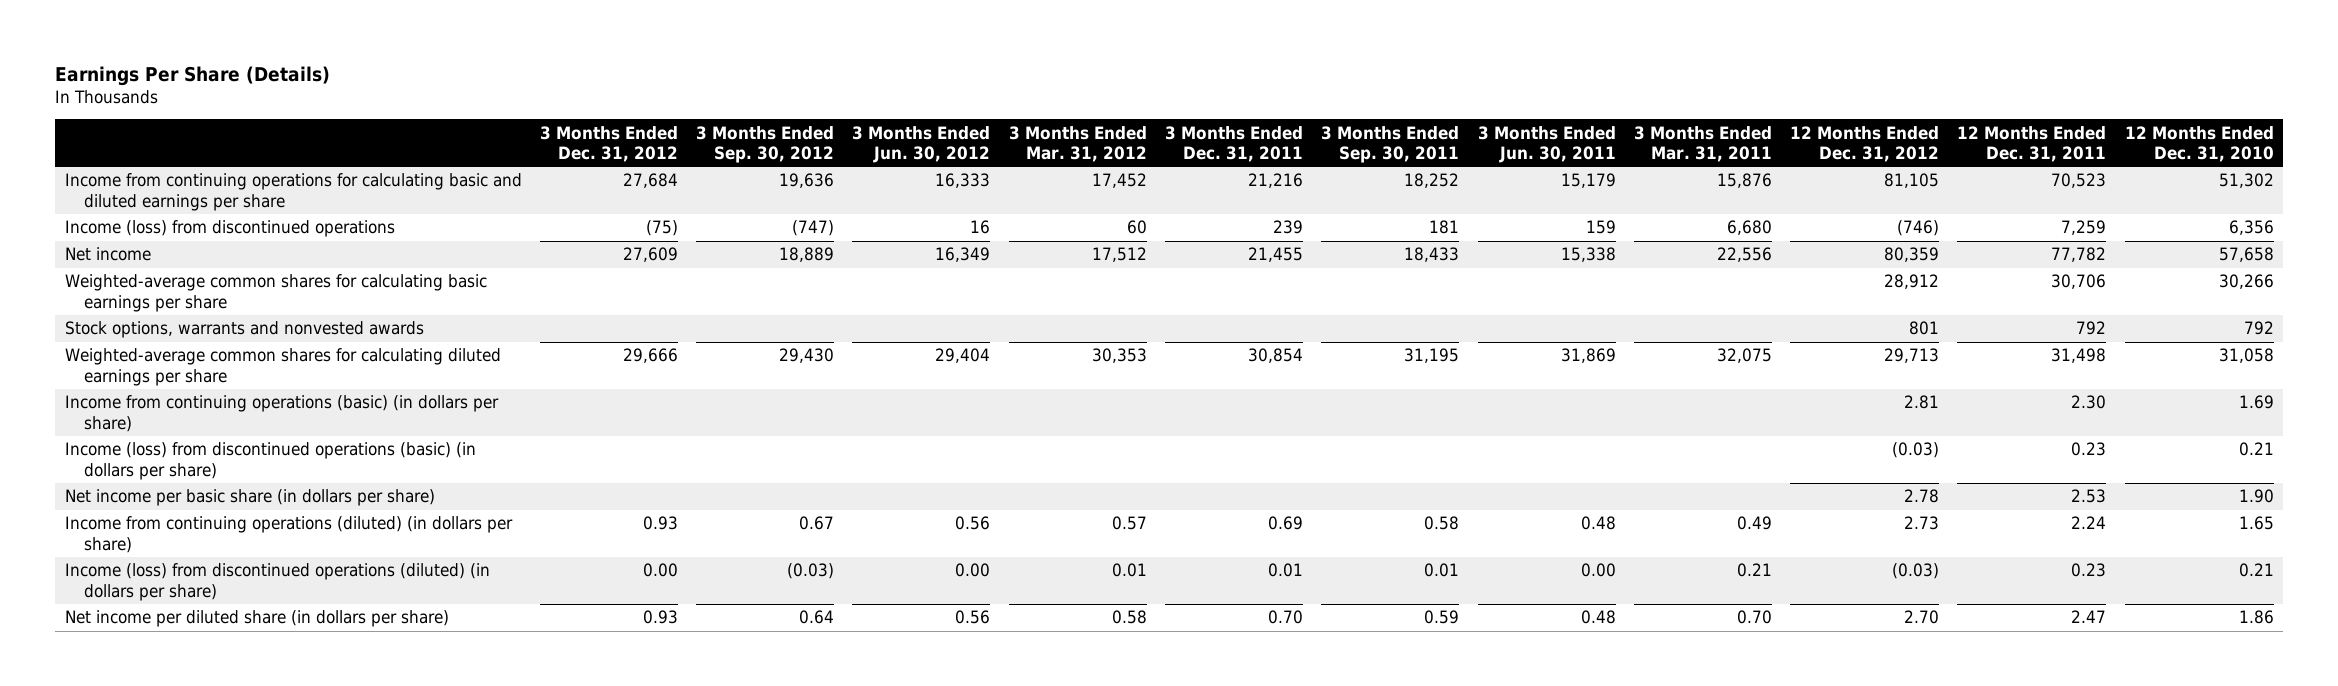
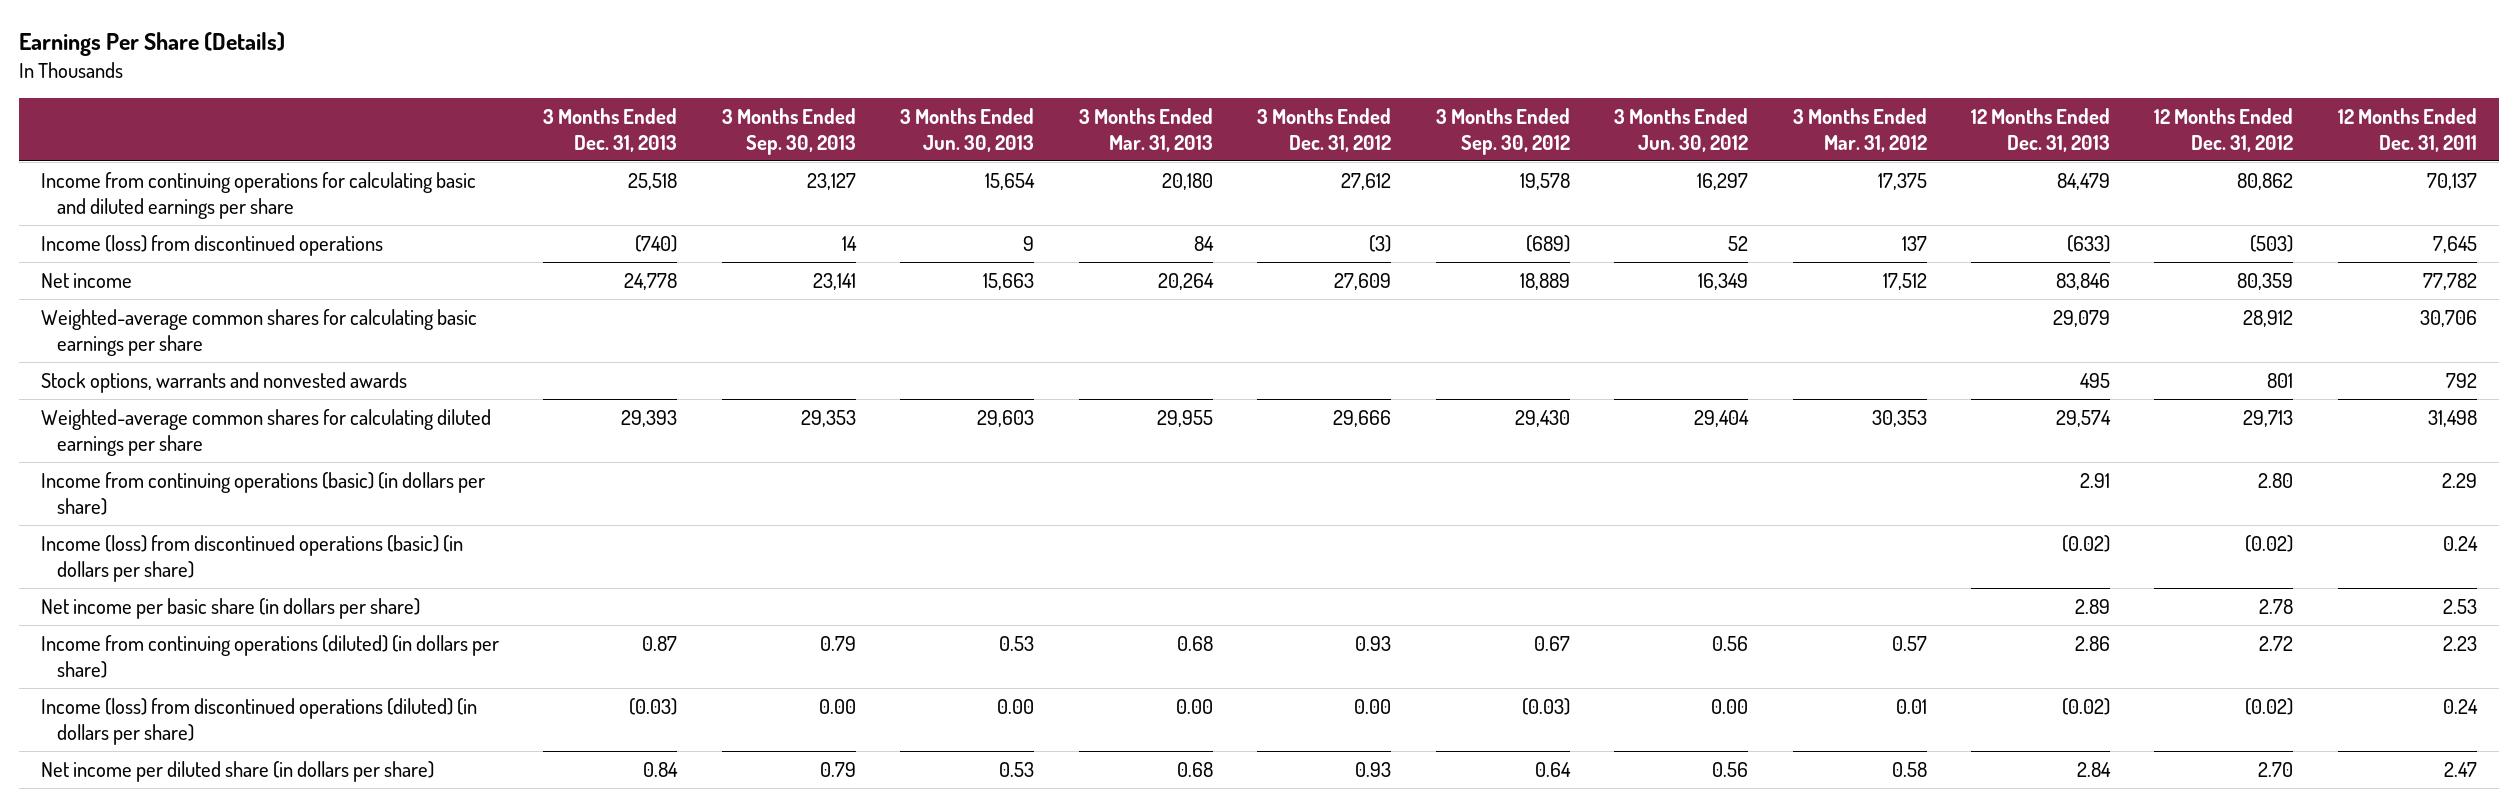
[1164,125,1303,163] 3 Months Ended Dec. 31, 2011 -> none
[1321,125,1460,164] 3 Months Ended Sep. 30, 2011 -> none
[1477,125,1616,164] 3 Months Ended Jun. 30, 2011 -> none
[1633,125,1772,163] 3 Months Ended Mar. 31, 2011 -> none
[2124,125,2274,163] 12 Months Ended Dec. 31, 2010 -> none
none -> [543,107,678,152] 3 Months Ended Dec. 31, 2013
none -> [721,107,856,155] 3 Months Ended Sep. 30, 2013
none -> [900,107,1035,152] 3 Months Ended Jun. 30, 2013
none -> [1078,107,1213,152] 3 Months Ended Mar. 31, 2013
none -> [1971,107,2111,152] 12 Months Ended Dec. 31, 2013
[622,173,678,189] 27,684 -> [1341,172,1392,190] 27,612
[779,173,835,189] 19,636 -> [1519,172,1570,190] 19,578
[935,173,991,189] 16,333 -> [1697,172,1749,190] 16,297
[1091,173,1147,189] 17,452 -> [1877,172,1927,190] 17,375
[1884,173,1940,189] 81,105 -> [2237,172,2294,190] 80,862
[2051,173,2107,189] 70,523 -> [2426,172,2477,190] 70,137
[645,220,678,237] (75) -> [1369,234,1392,252] (3)
[792,220,835,237] (747) -> [1525,234,1570,252] (689)
[970,220,991,235] 16 -> [1728,235,1749,251] 52
[1126,220,1147,235] 60 -> [1901,235,1927,251] 137
[1897,220,1940,237] (746) -> [2250,234,2294,252] (503)
[2061,220,2107,236] 7,259 -> [2432,235,2477,253] 7,645
[1904,395,1940,410] 2.81 -> [2258,472,2294,488] 2.80
[2071,395,2107,410] 2.30 -> [2441,472,2477,488] 2.29
[1892,442,1940,459] (0.03) -> [2245,534,2294,552] (0.02)
[2071,442,2107,457] 0.23 -> [2442,535,2478,551] 0.24
[1904,516,1940,531] 2.73 -> [2259,635,2294,651] 2.72
[2071,516,2107,530] 2.24 -> [2442,635,2477,651] 2.23
[1892,563,1940,580] (0.03) -> [2245,697,2294,715] (0.02)
[2071,563,2107,578] 0.23 -> [2442,698,2478,714] 0.24

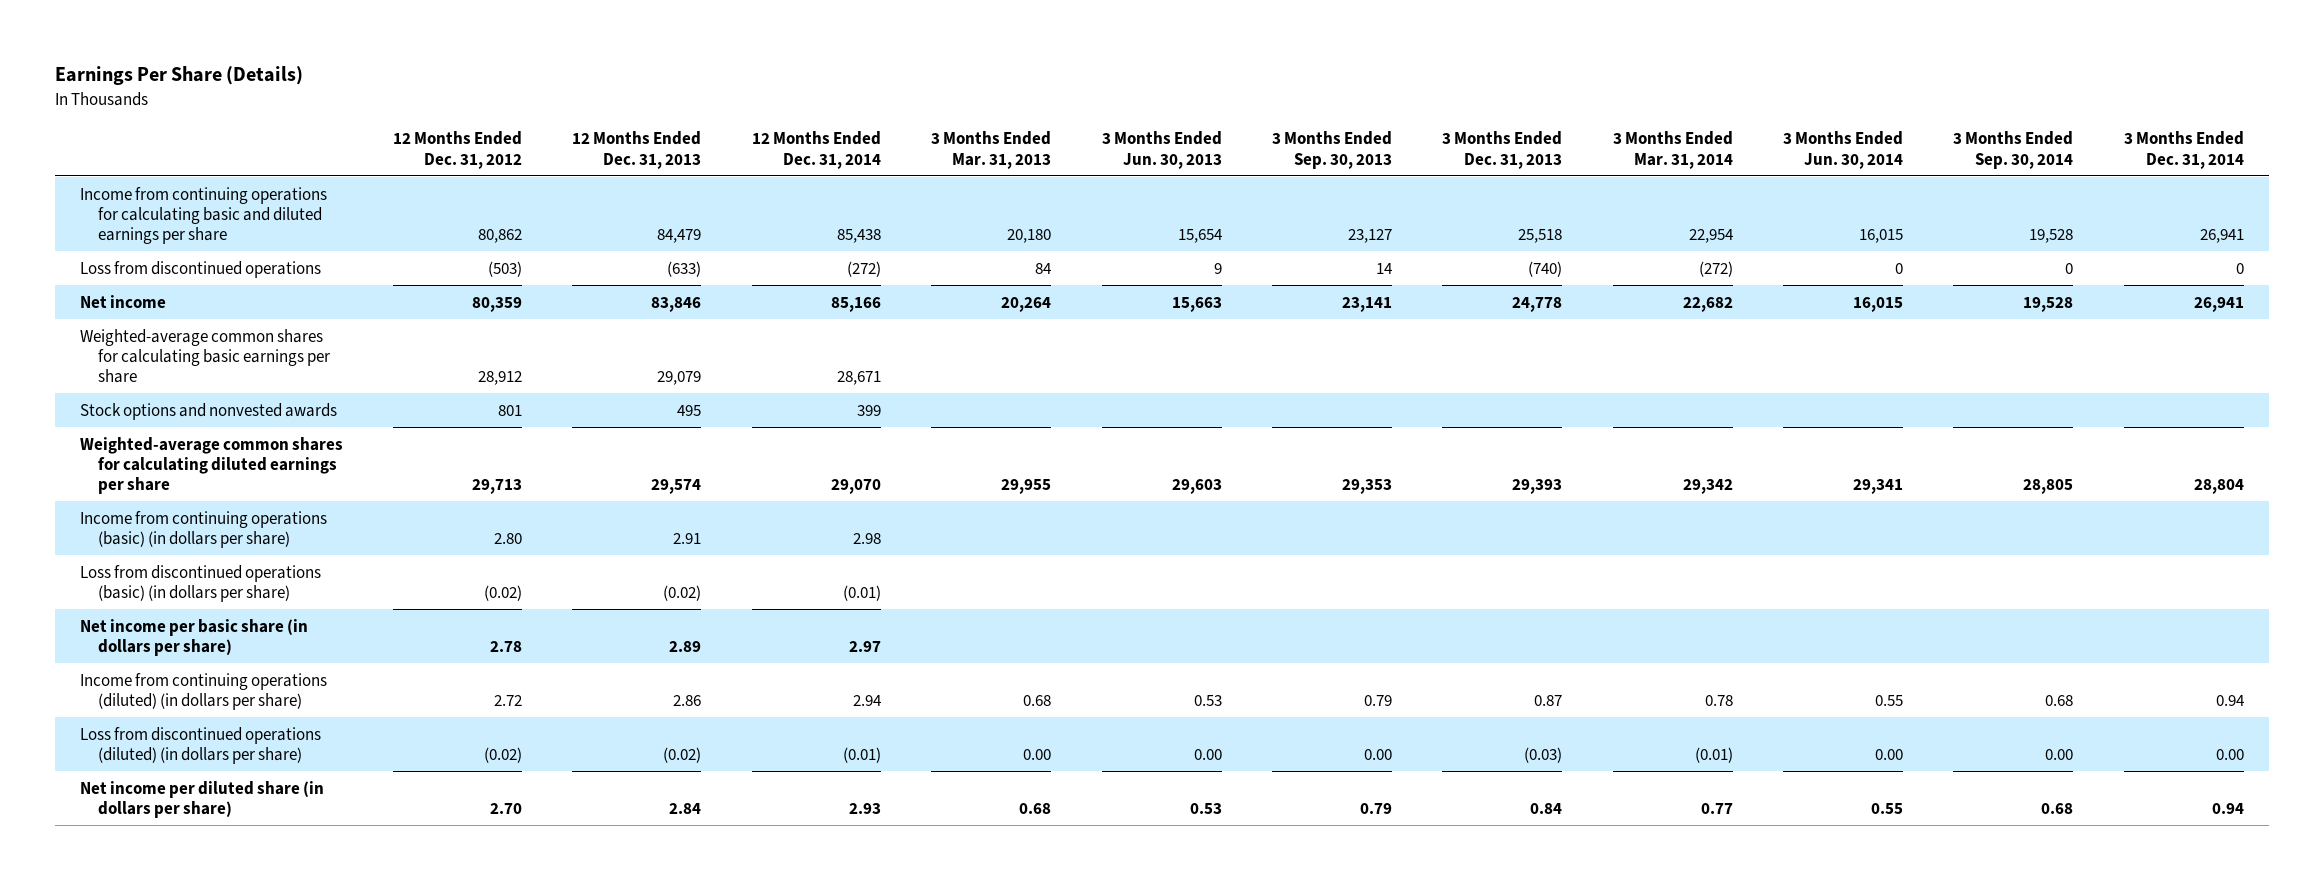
[1257,107,1392,152] 3 Months Ended Dec. 31, 2012 -> none
[1435,107,1570,155] 3 Months Ended Sep. 30, 2012 -> none
[1614,107,1749,152] 3 Months Ended Jun. 30, 2012 -> none
[1792,107,1927,152] 3 Months Ended Mar. 31, 2012 -> none
[2337,107,2477,152] 12 Months Ended Dec. 31, 2011 -> none
none -> [751,131,881,169] 12 Months Ended Dec. 31, 2014
none -> [1612,131,1733,169] 3 Months Ended Mar. 31, 2014
none -> [1782,131,1903,169] 3 Months Ended Jun. 30, 2014
none -> [1953,131,2074,169] 3 Months Ended Sep. 30, 2014
none -> [2123,131,2244,169] 3 Months Ended Dec. 31, 2014
[40,234,383,256] Income (loss) from discontinued operations -> [79,260,321,278] Loss from discontinued operations
[40,371,407,393] Stock options, warrants and nonvested awards -> [79,402,337,420] Stock options and nonvested awards
[40,534,463,582] Income (loss) from discontinued operations (basic) (in dollars per share) -> [79,564,321,602] Loss from discontinued operations (basic) (in dollars per share)
[40,697,477,745] Income (loss) from discontinued operations (diluted) (in dollars per share) -> [79,726,321,764] Loss from discontinued operations (diluted) (in dollars per share)

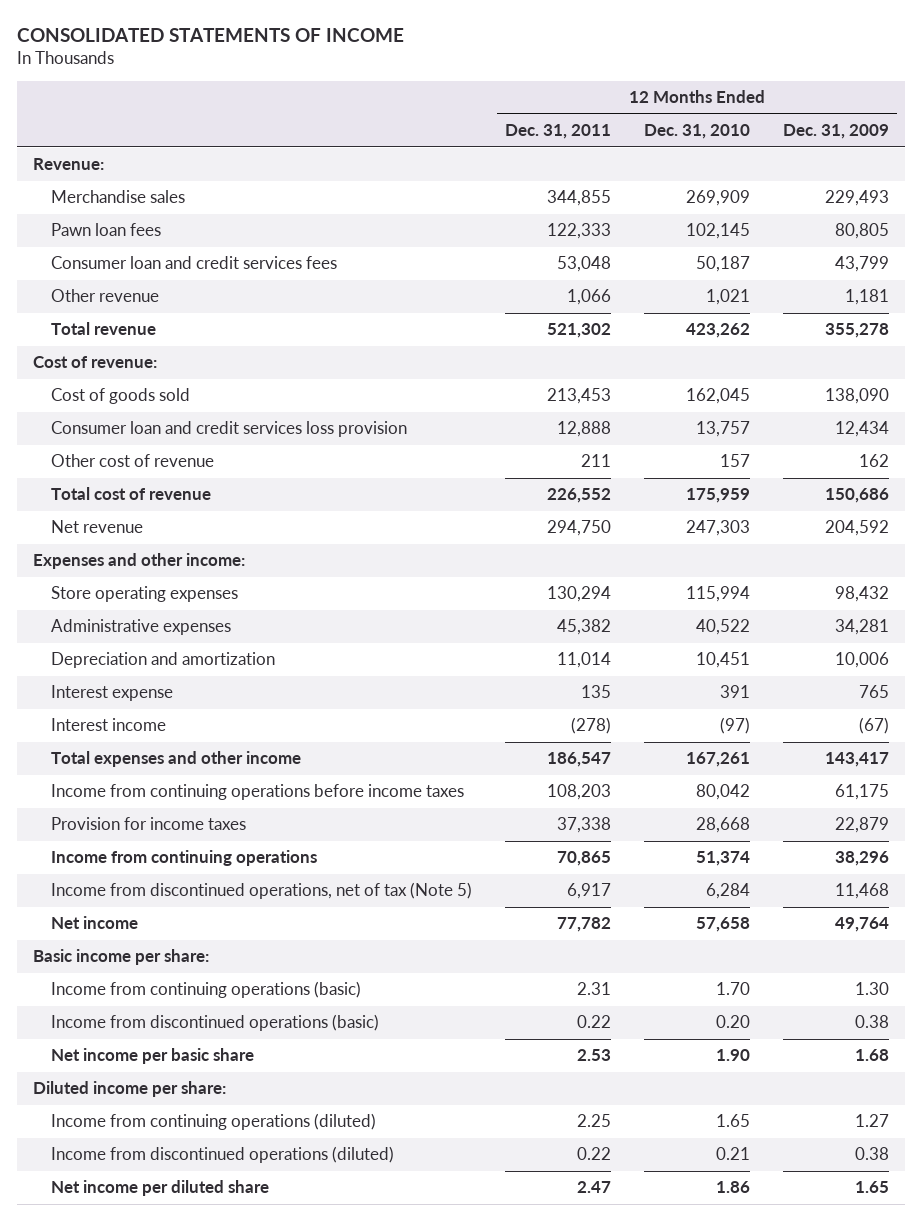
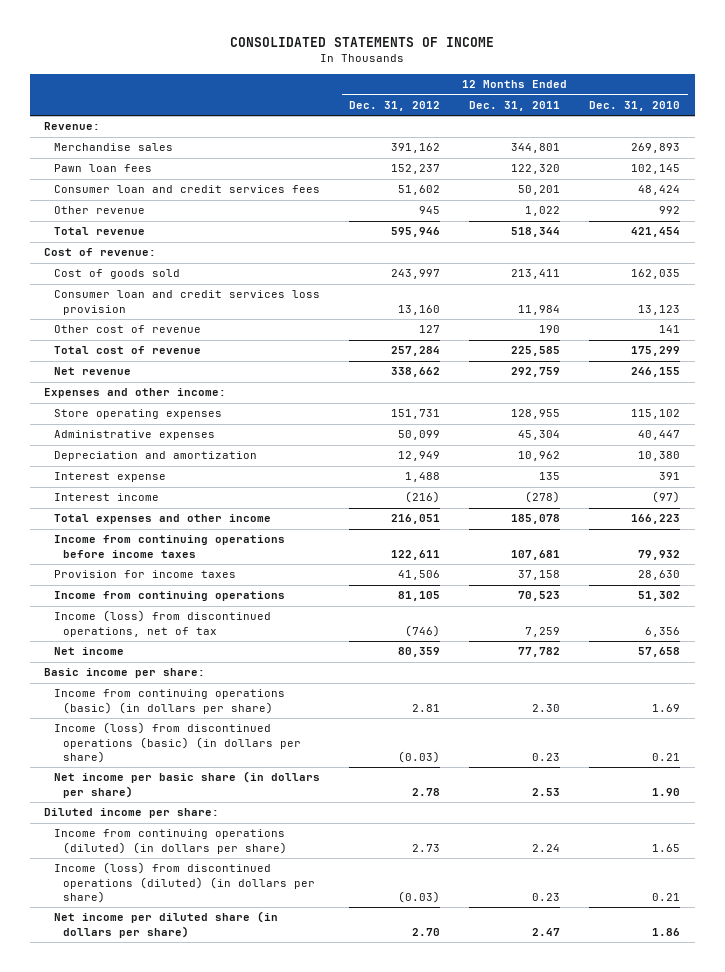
[782,124,889,140] Dec. 31, 2009 -> none
none -> [348,100,440,111] Dec. 31, 2012
[547,190,612,207] 344,855 -> [511,143,561,154] 344,801
[685,190,750,207] 269,909 -> [631,143,681,154] 269,893
[547,223,612,240] 122,333 -> [511,164,561,175] 122,320
[557,256,612,273] 53,048 -> [518,185,561,196] 50,201
[695,256,750,273] 50,187 -> [638,185,681,196] 48,424
[567,289,612,306] 1,066 -> [525,206,561,217] 1,022
[705,289,750,306] 1,021 -> [659,206,681,215] 992
[547,323,612,339] 521,302 -> [511,227,561,238] 518,344
[685,323,750,339] 423,262 -> [631,227,681,238] 421,454
[547,388,612,405] 213,453 -> [511,269,561,280] 213,411
[685,388,750,405] 162,045 -> [631,269,681,280] 162,035
[557,421,612,438] 12,888 -> [518,304,561,315] 11,984
[695,421,750,438] 13,757 -> [638,304,681,315] 13,123
[581,454,612,468] 211 -> [539,325,561,334] 190
[719,454,750,468] 157 -> [659,325,681,334] 141
[547,488,612,504] 226,552 -> [511,346,561,357] 225,585
[685,488,750,504] 175,959 -> [631,346,681,357] 175,299
[547,520,612,537] 294,750 -> [511,367,561,378] 292,759
[685,520,750,537] 247,303 -> [631,367,681,378] 246,155
[547,586,612,603] 130,294 -> [511,409,561,420] 128,955
[685,586,750,603] 115,994 -> [631,409,681,420] 115,102
[557,619,612,636] 45,382 -> [518,430,561,441] 45,304
[695,619,750,636] 40,522 -> [638,430,681,441] 40,447
[557,652,612,669] 11,014 -> [518,451,561,462] 10,962
[695,652,750,669] 10,451 -> [638,451,681,462] 10,380
[547,752,612,768] 186,547 -> [511,514,561,525] 185,078
[685,752,750,768] 167,261 -> [631,514,681,525] 166,223
[547,784,612,801] 108,203 -> [511,549,561,560] 107,681
[695,784,750,801] 80,042 -> [638,549,681,560] 79,932
[557,817,612,834] 37,338 -> [518,570,561,581] 37,158
[695,817,750,834] 28,668 -> [638,570,681,581] 28,630
[557,851,612,867] 70,865 -> [518,591,561,602] 70,523
[695,851,750,867] 51,374 -> [638,591,681,602] 51,302
[51,882,473,900] Income from discontinued operations, net of tax (Note 5) -> [53,610,271,637] Income (loss) from discontinued operations, net of tax
[567,883,612,900] 6,917 -> [525,626,561,637] 7,259
[705,883,750,900] 6,284 -> [645,626,681,637] 6,356
[51,981,362,999] Income from continuing operations (basic) -> [53,689,285,714] Income from continuing operations (basic) (in dollars per share)
[577,982,612,996] 2.31 -> [532,703,561,712] 2.30
[715,982,750,996] 1.70 -> [652,703,681,712] 1.69
[51,1014,380,1032] Income from discontinued operations (basic) -> [53,722,302,763] Income (loss) from discontinued operations (basic) (in dollars per share)
[577,1015,612,1029] 0.22 -> [532,752,561,761] 0.23
[715,1015,750,1029] 0.20 -> [652,752,681,761] 0.21
[51,1048,255,1065] Net income per basic share -> [53,771,320,798] Net income per basic share (in dollars per share)
[51,1113,377,1131] Income from continuing operations (diluted) -> [53,829,288,854] Income from continuing operations (diluted) (in dollars per share)
[577,1114,612,1128] 2.25 -> [532,843,561,852] 2.24
[51,1146,395,1164] Income from discontinued operations (diluted) -> [53,862,316,903] Income (loss) from discontinued operations (diluted) (in dollars per share)
[577,1147,612,1161] 0.22 -> [532,892,561,901] 0.23
[51,1180,270,1197] Net income per diluted share -> [53,911,278,938] Net income per diluted share (in dollars per share)

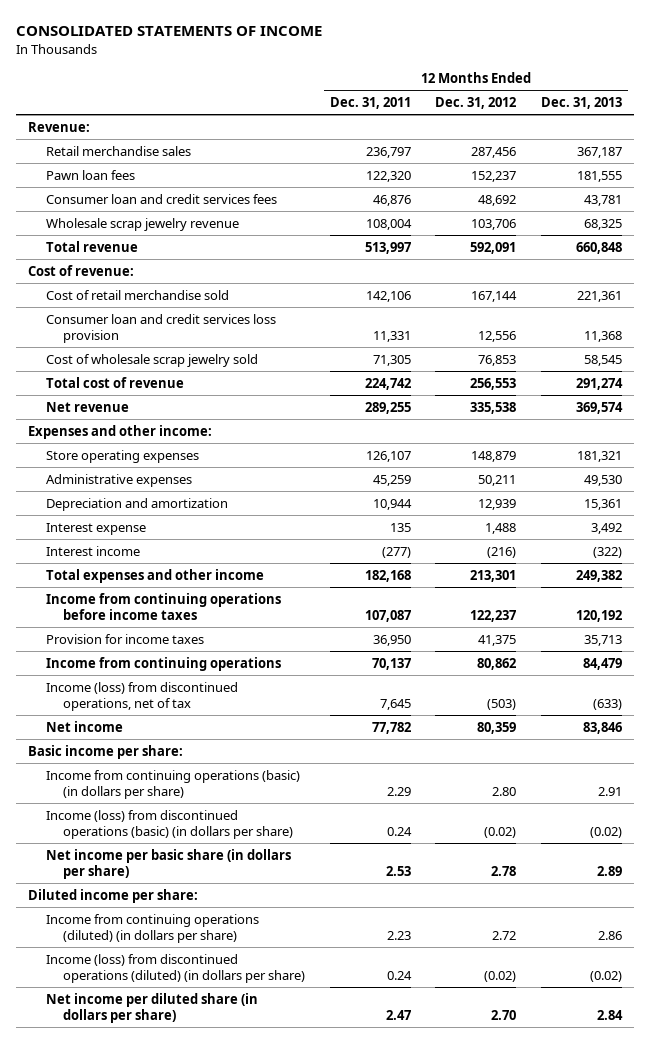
[589,100,681,111] Dec. 31, 2010 -> none
none -> [540,97,622,110] Dec. 31, 2013
[53,143,173,152] Merchandise sales -> [45,145,191,156] Retail merchandise sales
[390,143,440,154] 391,162 -> [471,146,517,158] 287,456
[511,143,561,154] 344,801 -> [365,146,411,158] 236,797
[53,206,145,215] Other revenue -> none
[397,185,440,196] 51,602 -> [478,194,517,206] 48,692
[518,185,561,196] 50,201 -> [372,194,411,206] 46,876
none -> [45,217,239,231] Wholesale scrap jewelry revenue
[390,227,440,238] 595,946 -> [470,241,517,254] 592,091
[511,227,561,238] 518,344 -> [364,241,411,254] 513,997
[53,325,201,334] Other cost of revenue -> none
[53,269,180,280] Cost of goods sold -> [45,289,229,300] Cost of retail merchandise sold
[390,269,440,280] 243,997 -> [471,290,518,302] 167,144
[511,269,561,280] 213,411 -> [365,290,411,302] 142,106
[397,304,440,315] 13,160 -> [478,330,517,342] 12,556
[518,304,561,315] 11,984 -> [372,330,411,342] 11,331
none -> [45,353,258,367] Cost of wholesale scrap jewelry sold
[390,346,440,357] 257,284 -> [470,377,517,390] 256,553
[511,346,561,357] 225,585 -> [364,377,411,390] 224,742
[390,367,440,378] 338,662 -> [470,401,517,414] 335,538
[511,367,561,378] 292,759 -> [364,401,411,414] 289,255
[390,409,440,420] 151,731 -> [471,450,517,462] 148,879
[511,409,561,420] 128,955 -> [365,450,411,462] 126,107
[397,430,440,441] 50,099 -> [478,474,517,486] 50,211
[518,430,561,441] 45,304 -> [372,474,411,486] 45,259
[397,451,440,462] 12,949 -> [478,498,517,510] 12,939
[518,451,561,462] 10,962 -> [372,498,412,510] 10,944
[525,491,561,504] (278) -> [381,546,411,558] (277)
[390,514,440,525] 216,051 -> [470,569,517,582] 213,301
[511,514,561,525] 185,078 -> [364,569,411,582] 182,168
[390,549,440,560] 122,611 -> [470,609,517,622] 122,237
[511,549,561,560] 107,681 -> [364,609,411,622] 107,087
[397,570,440,581] 41,506 -> [478,634,517,646] 41,375
[518,570,561,581] 37,158 -> [372,634,411,646] 36,950
[397,591,440,602] 81,105 -> [477,657,517,670] 80,862
[518,591,561,602] 70,523 -> [371,657,411,670] 70,137
[404,624,440,637] (746) -> [487,698,517,710] (503)
[525,626,561,637] 7,259 -> [379,698,411,710] 7,645
[411,703,440,712] 2.81 -> [492,786,517,796] 2.80
[532,703,561,712] 2.30 -> [386,786,411,796] 2.29
[397,750,440,763] (0.03) -> [484,826,517,838] (0.02)
[532,752,561,761] 0.23 -> [386,826,412,836] 0.24
[411,843,440,852] 2.73 -> [492,930,517,940] 2.72
[532,843,561,852] 2.24 -> [386,930,411,940] 2.23
[397,890,440,903] (0.03) -> [484,970,517,982] (0.02)
[532,892,561,901] 0.23 -> [386,970,412,980] 0.24

